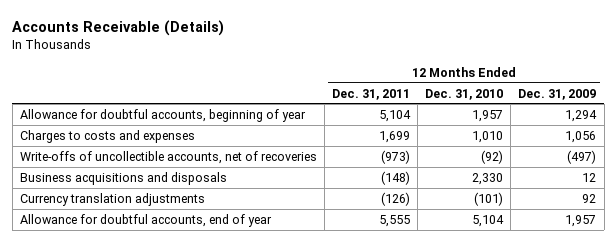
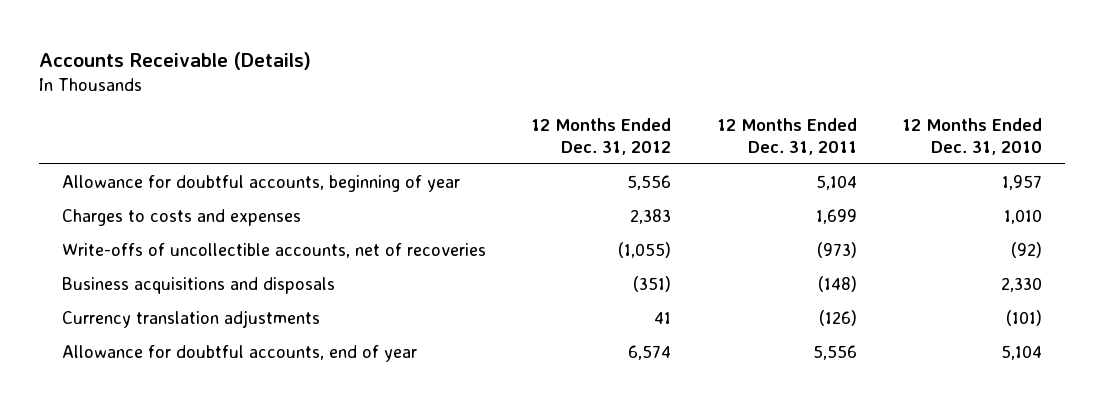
[518,88,597,100] Dec. 31, 2009 -> none
none -> [531,118,672,155] 12 Months Ended Dec. 31, 2012
[379,214,411,227] 5,555 -> [812,344,857,360] 5,556

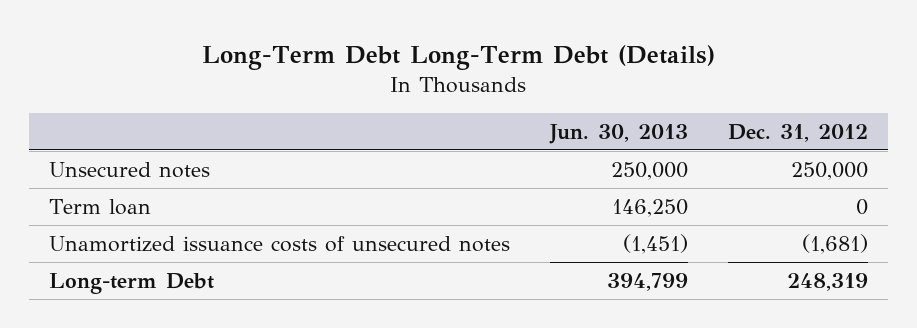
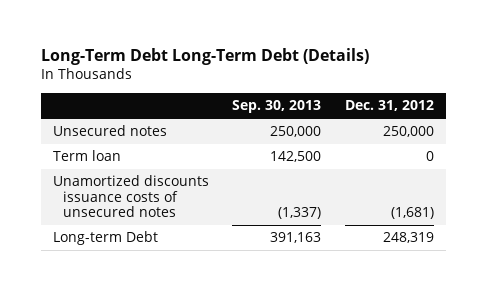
[548,123,688,144] Jun. 30, 2013 -> none
none -> [232,100,322,114] Sep. 30, 2013
[49,235,511,252] Unamortized issuance costs of unsecured notes -> [52,175,209,218] Unamortized discounts issuance costs of unsecured notes

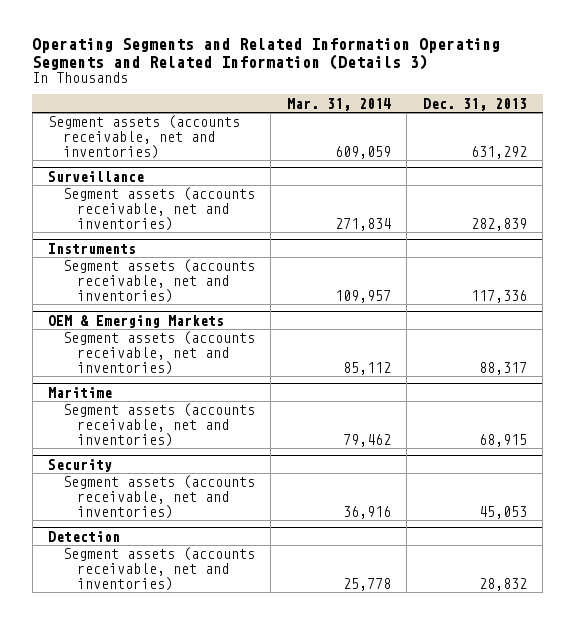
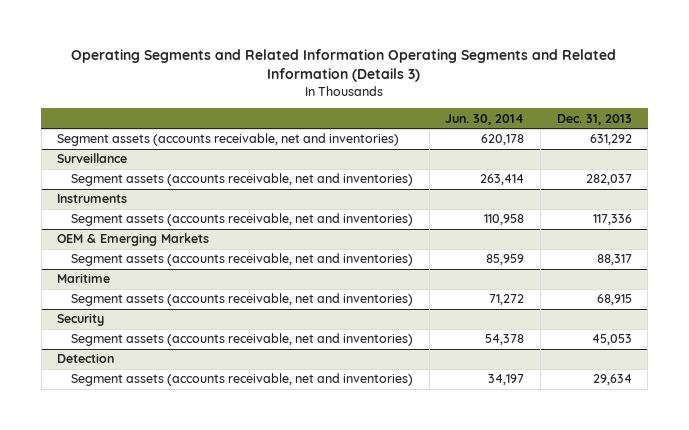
[286,97,391,111] Mar. 31, 2014 -> none
none -> [445,113,525,125] Jun. 30, 2014
[470,217,527,231] 282,839 -> [585,174,632,186] 282,037
[478,577,527,591] 28,832 -> [592,374,632,386] 29,634

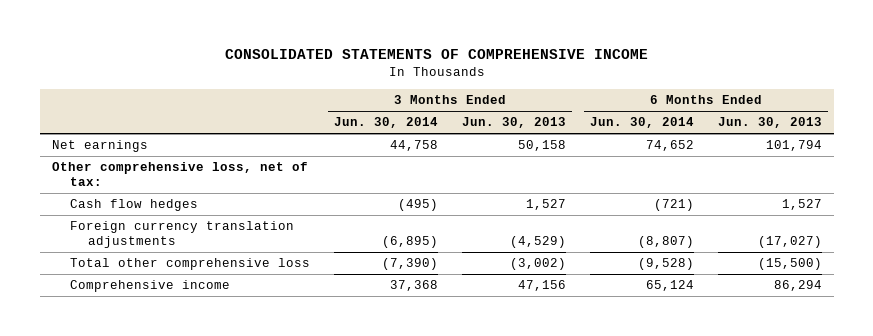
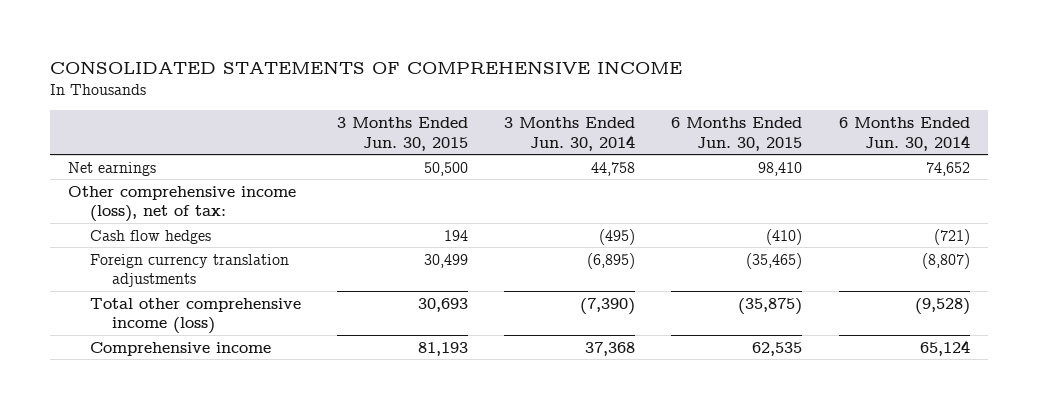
[461,117,566,129] Jun. 30, 2013 -> none
[717,117,822,129] Jun. 30, 2013 -> none
none -> [337,116,469,151] 3 Months Ended Jun. 30, 2015
none -> [671,116,803,151] 6 Months Ended Jun. 30, 2015
[51,162,308,186] Other comprehensive loss, net of tax: -> [68,185,297,223] Other comprehensive income (loss), net of tax:
[69,258,310,271] Total other comprehensive loss -> [90,297,302,335] Total other comprehensive income (loss)

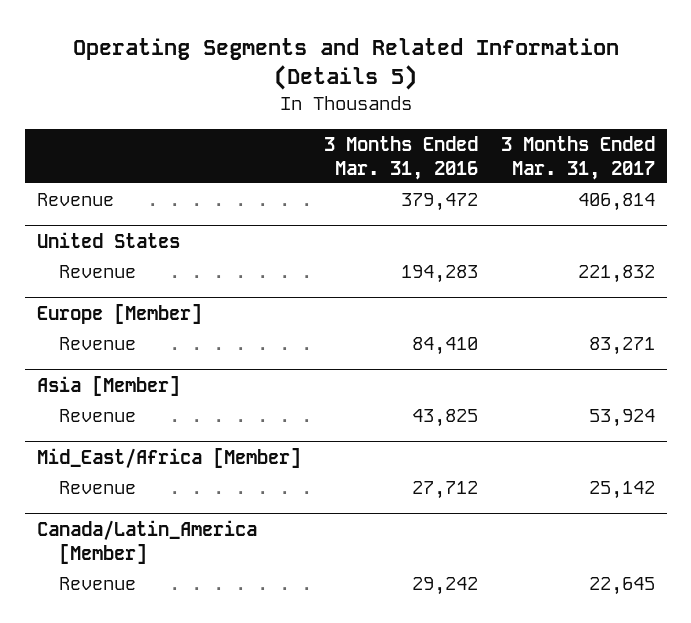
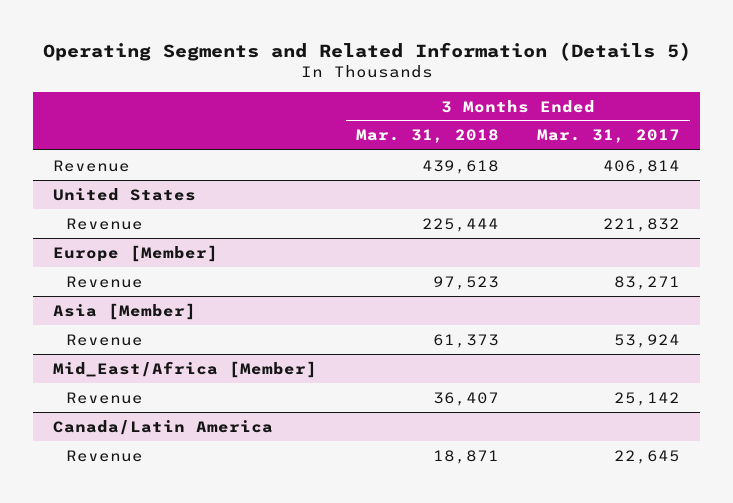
[323,135,478,180] 3 Months Ended Mar. 31, 2016 -> none
none -> [355,129,499,144] Mar. 31, 2018
[36,519,257,564] Canada/Latin_America [Member] -> [52,419,273,435] Canada/Latin America

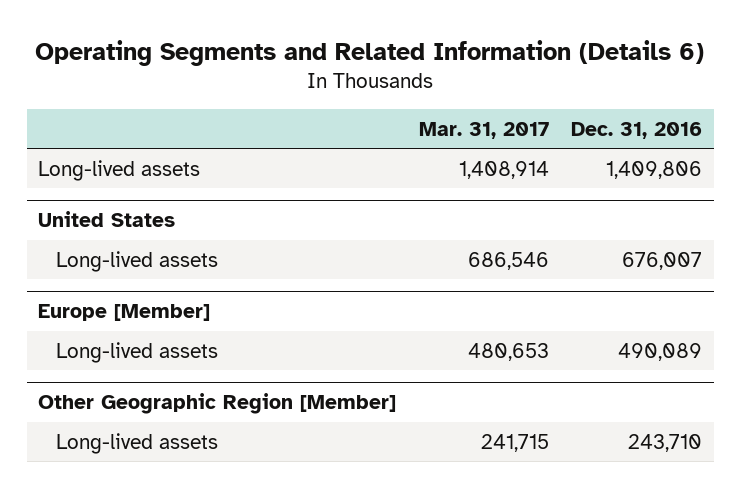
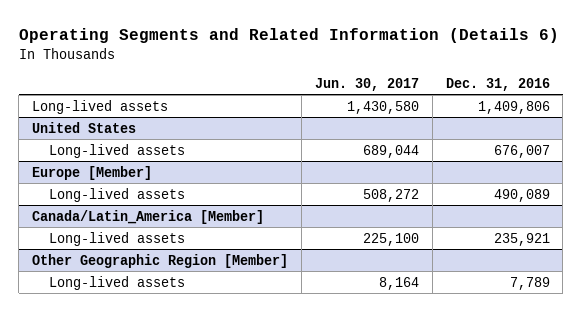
[418,122,549,140] Mar. 31, 2017 -> none
none -> [314,77,419,91] Jun. 30, 2017
none -> [31,209,264,224] Canada/Latin_America [Member]
none -> [49,231,186,246] Long-lived assets
[628,433,703,452] 243,710 -> [509,276,550,290] 7,789

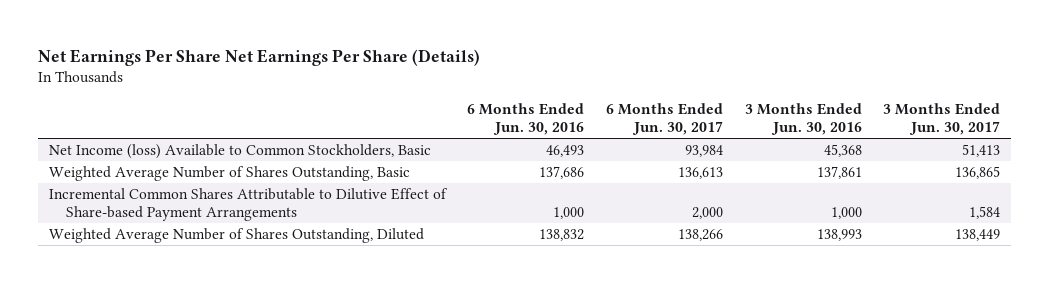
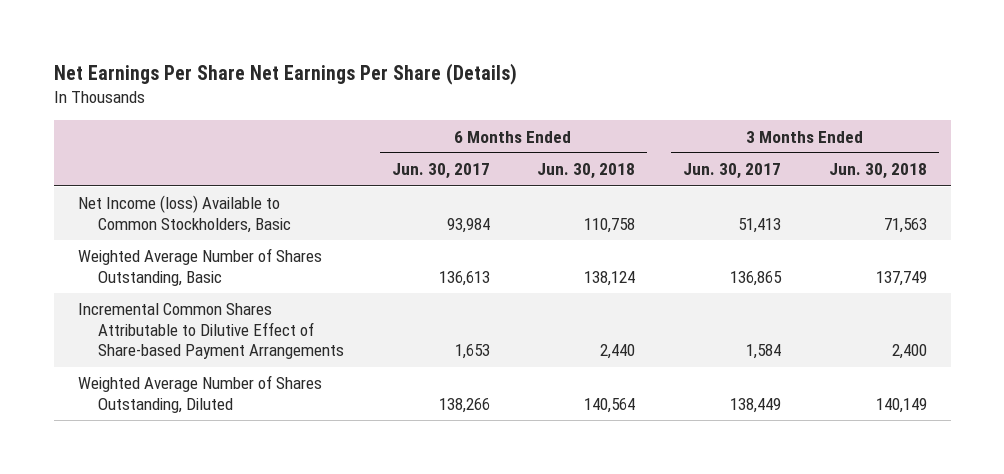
[467,102,585,135] 6 Months Ended Jun. 30, 2016 -> none
[744,102,862,135] 3 Months Ended Jun. 30, 2016 -> none
none -> [537,163,636,180] Jun. 30, 2018
none -> [828,163,927,180] Jun. 30, 2018
[691,207,723,220] 2,000 -> [454,344,490,360] 1,653

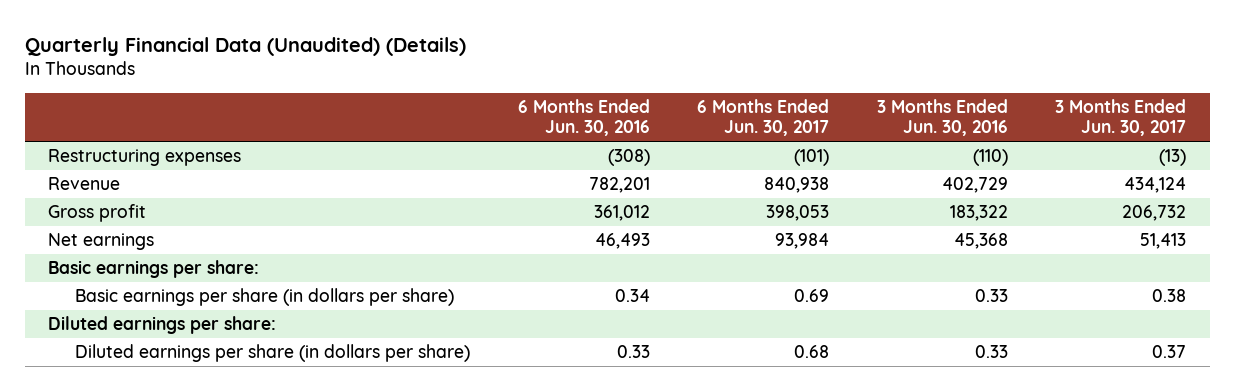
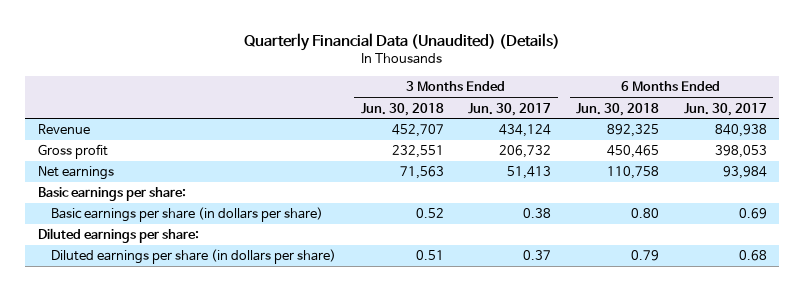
[517,98,650,136] 6 Months Ended Jun. 30, 2016 -> none
[876,98,1008,136] 3 Months Ended Jun. 30, 2016 -> none
none -> [360,102,444,116] Jun. 30, 2018
none -> [576,102,660,116] Jun. 30, 2018
[48,149,242,167] Restructuring expenses -> none

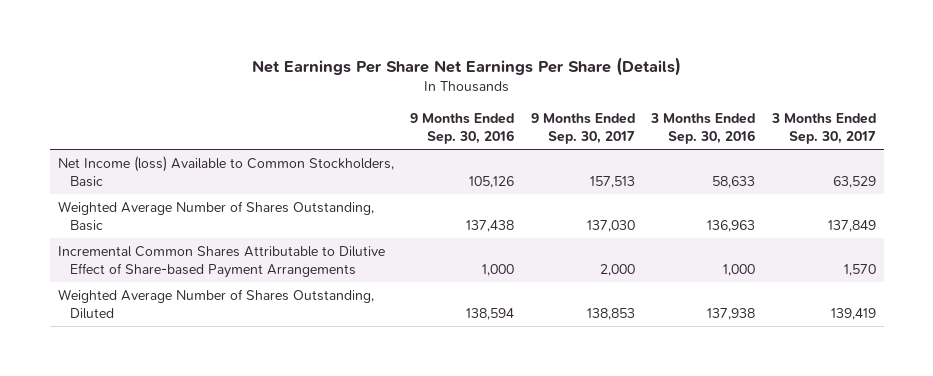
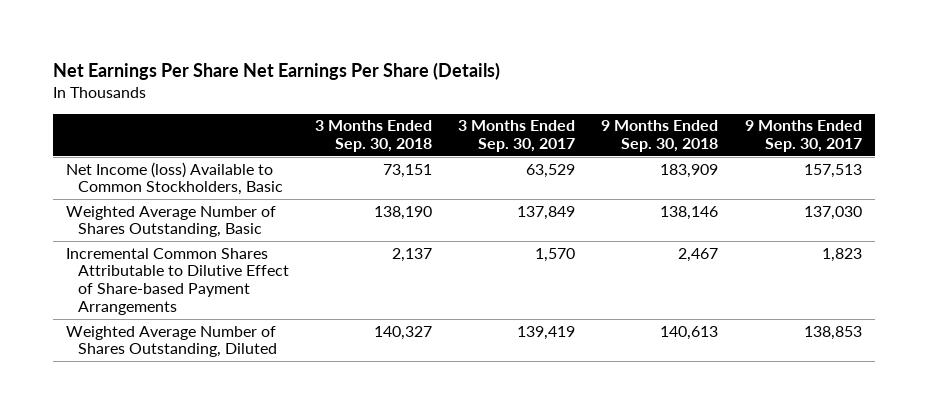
[410,112,515,145] 9 Months Ended Sep. 30, 2016 -> none
[650,112,756,145] 3 Months Ended Sep. 30, 2016 -> none
none -> [314,120,432,153] 3 Months Ended Sep. 30, 2018
none -> [601,120,719,153] 9 Months Ended Sep. 30, 2018
[599,264,635,277] 2,000 -> [821,247,862,262] 1,823

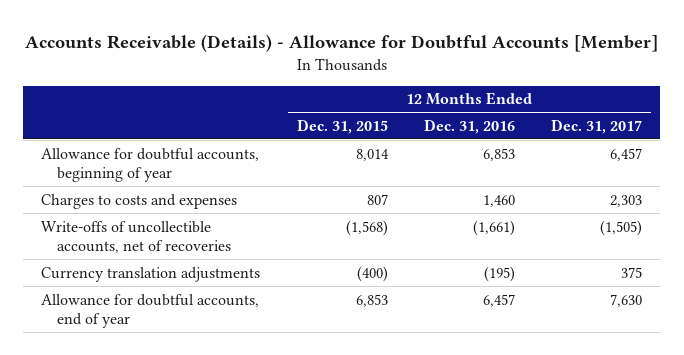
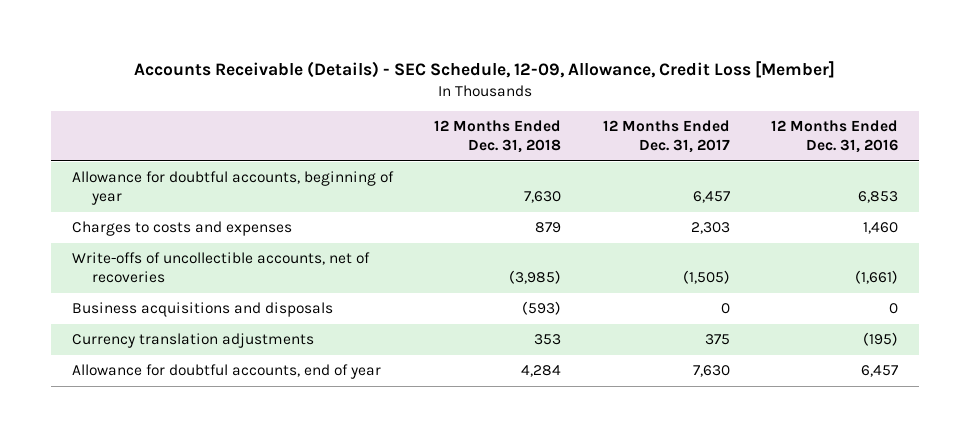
[24,34,658,53] Accounts Receivable (Details) - Allowance for Doubtful Accounts [Member] -> [134,61,836,79] Accounts Receivable (Details) - SEC Schedule, 12-09, Allowance, Credit Loss [Member]
[296,118,388,134] Dec. 31, 2015 -> none
none -> [434,120,562,154] 12 Months Ended Dec. 31, 2018
none -> [72,302,334,318] Business acquisitions and disposals

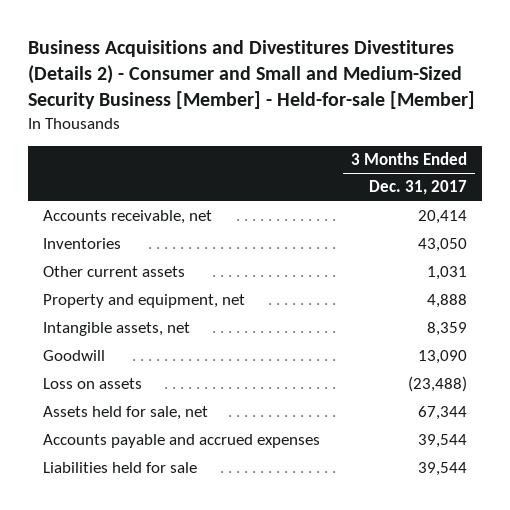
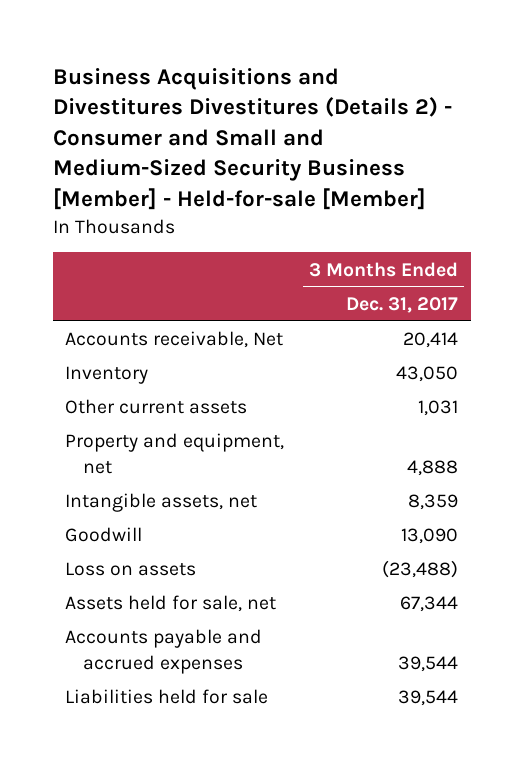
[43,210,213,225] Accounts receivable, net -> [65,331,284,349] Accounts receivable, Net
[43,238,122,250] Inventories -> [65,366,149,385] Inventory

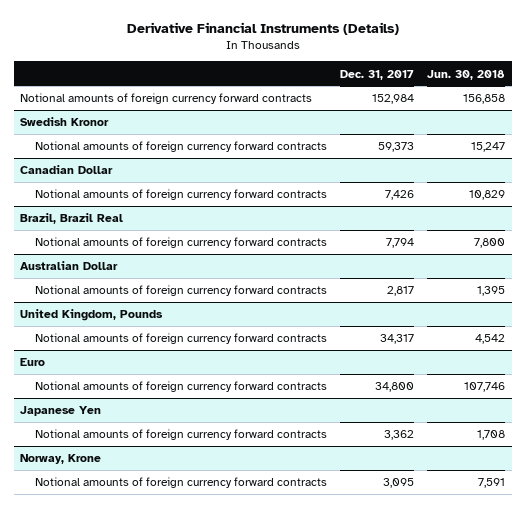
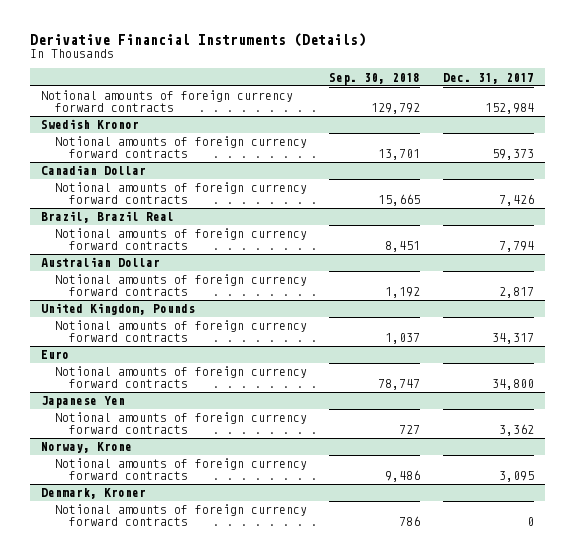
[427,69,506,80] Jun. 30, 2018 -> none
none -> [329,72,421,85] Sep. 30, 2018
none -> [40,488,146,500] Denmark, Kroner
none -> [54,504,307,527] Notional amounts of foreign currency forward contracts

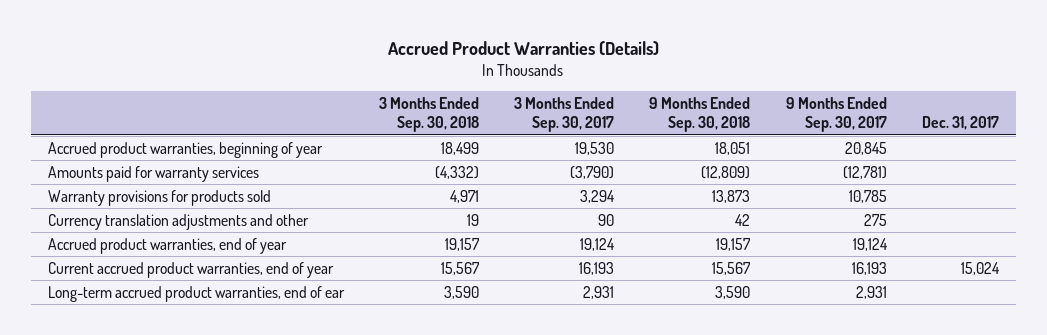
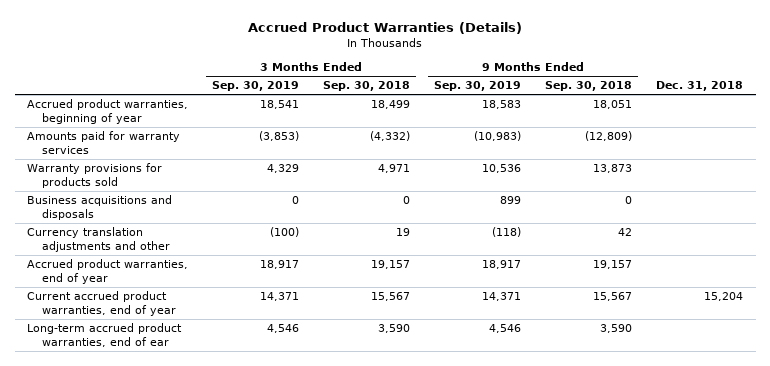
[514,96,615,133] 3 Months Ended Sep. 30, 2017 -> none
[785,96,887,133] 9 Months Ended Sep. 30, 2017 -> none
[921,116,999,131] Dec. 31, 2017 -> none
none -> [211,81,299,92] Sep. 30, 2019
none -> [434,81,522,92] Sep. 30, 2019
none -> [656,81,744,92] Dec. 31, 2018
none -> [26,195,172,221] Business acquisitions and disposals

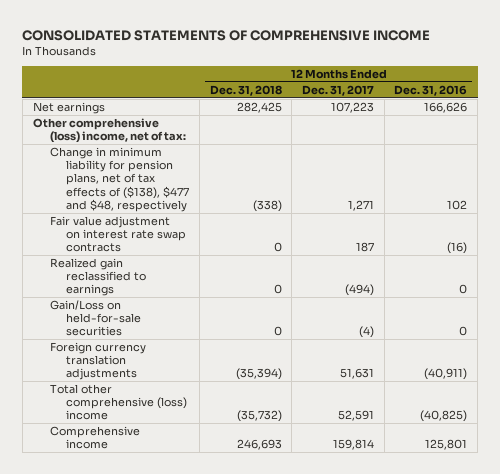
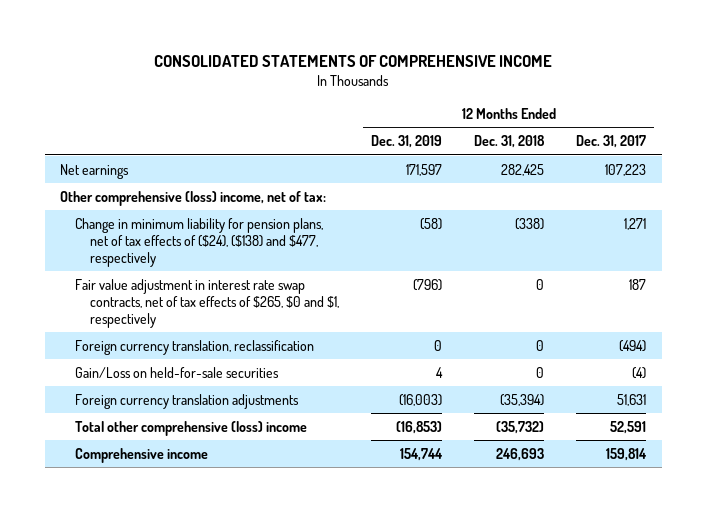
[394,84,468,96] Dec. 31, 2016 -> none
none -> [371,135,443,149] Dec. 31, 2019
[49,147,190,212] Change in minimum liability for pension plans, net of tax effects of ($138), $477 and $48, respectively -> [75,217,324,267] Change in minimum liability for pension plans, net of tax effects of ($24), ($138) and $477, respectively
[49,216,187,253] Fair value adjustment on interest rate swap contracts -> [75,278,340,328] Fair value adjustment in interest rate swap contracts, net of tax effects of $265, $0 and $1, respectively
[49,258,147,297] Realized gain reclassified to earnings -> [75,339,315,355] Foreign currency translation, reclassification

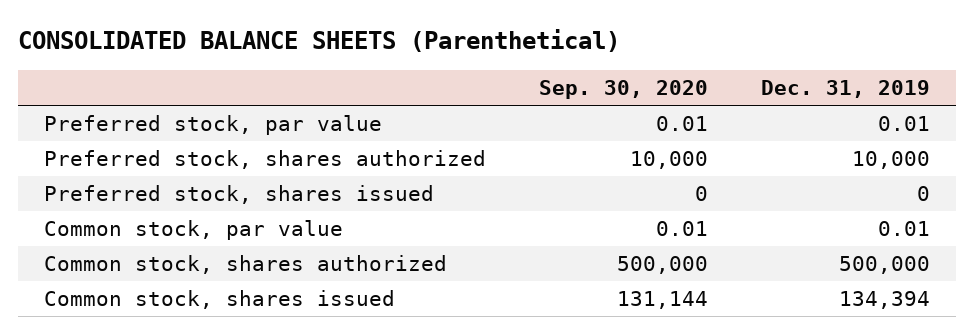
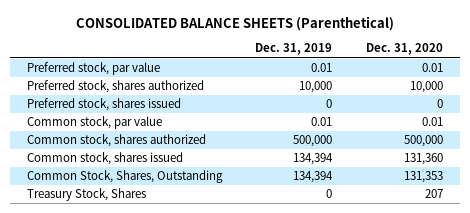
[539,79,709,99] Sep. 30, 2020 -> none
none -> [366,43,444,56] Dec. 31, 2020
none -> [26,170,223,184] Common Stock, Shares, Outstanding
none -> [26,188,146,202] Treasury Stock, Shares

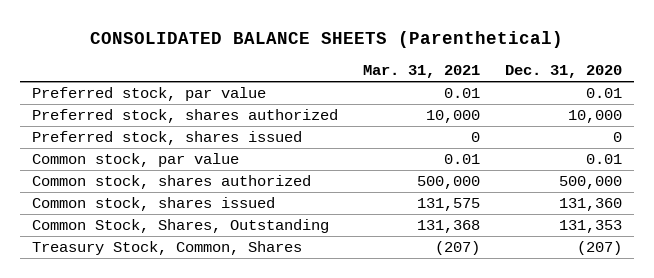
[255,43,333,56] Dec. 31, 2019 -> none
none -> [363,65,481,79] Mar. 31, 2021
[26,188,146,202] Treasury Stock, Shares -> [32,241,303,256] Treasury Stock, Common, Shares
[425,189,444,199] 207 -> [576,241,622,256] (207)

